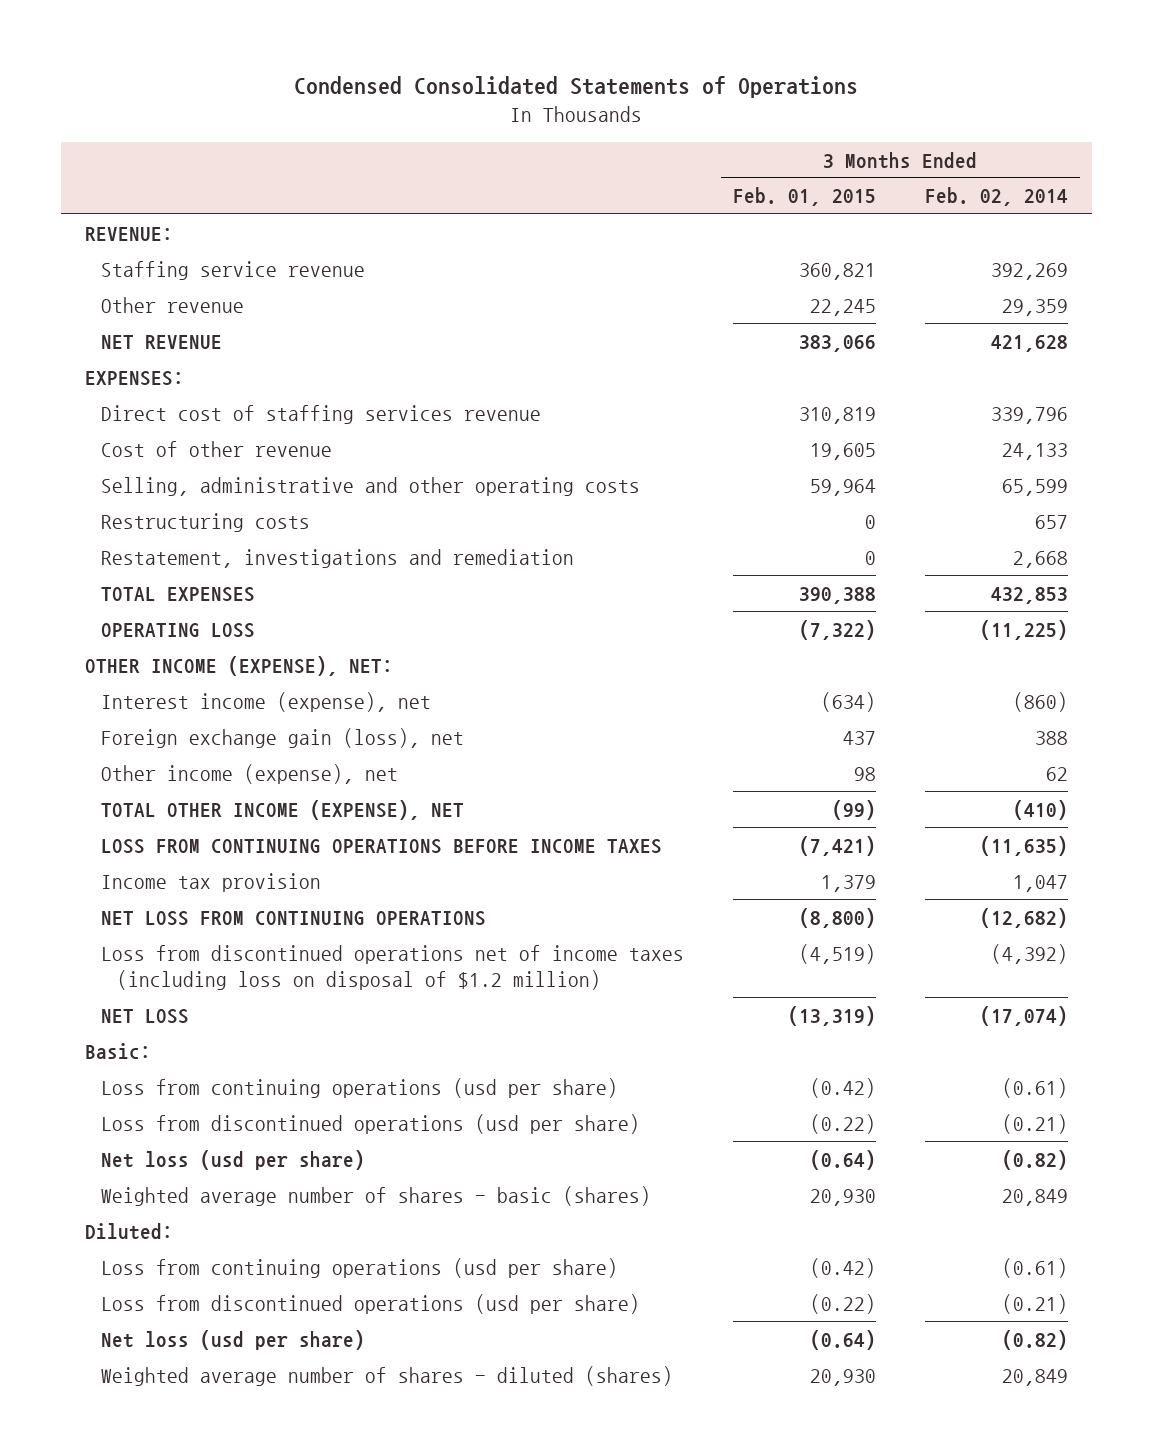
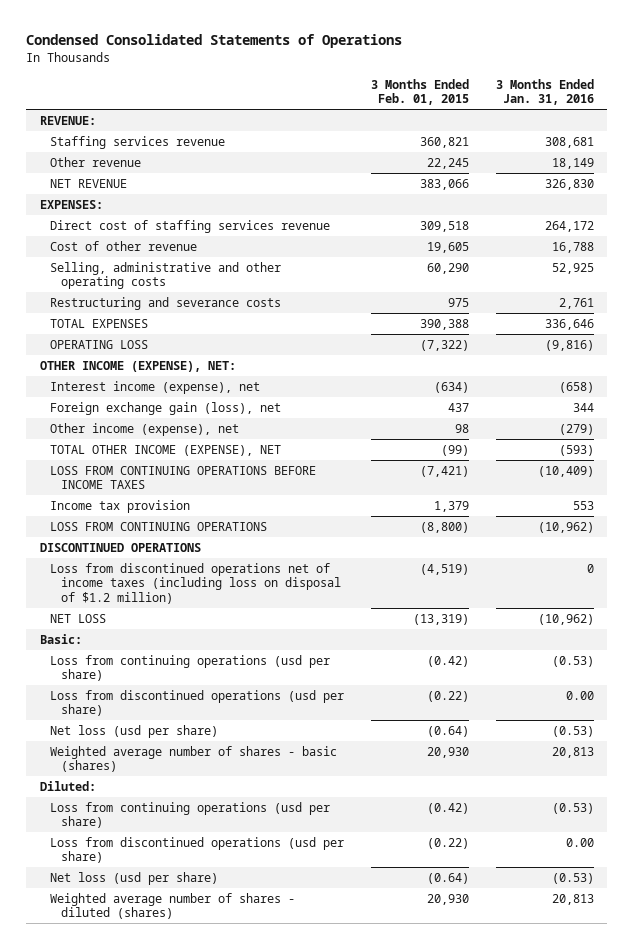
[924,187,1068,207] Feb. 02, 2014 -> none
none -> [495,78,594,106] 3 Months Ended Jan. 31, 2016
[101,260,366,280] Staffing service revenue -> [50,135,226,149] Staffing services revenue
[798,406,876,424] 310,819 -> [419,220,469,232] 309,518
[101,548,575,568] Restatement, investigations and remediation -> none
[809,478,876,496] 59,964 -> [426,262,469,274] 60,290
[101,512,311,532] Restructuring costs -> [50,296,282,310] Restructuring and severance costs
[864,514,876,529] 0 -> [447,297,469,307] 975
[101,910,487,926] NET LOSS FROM CONTINUING OPERATIONS -> [50,521,268,531] LOSS FROM CONTINUING OPERATIONS
none -> [39,542,201,552] DISCONTINUED OPERATIONS

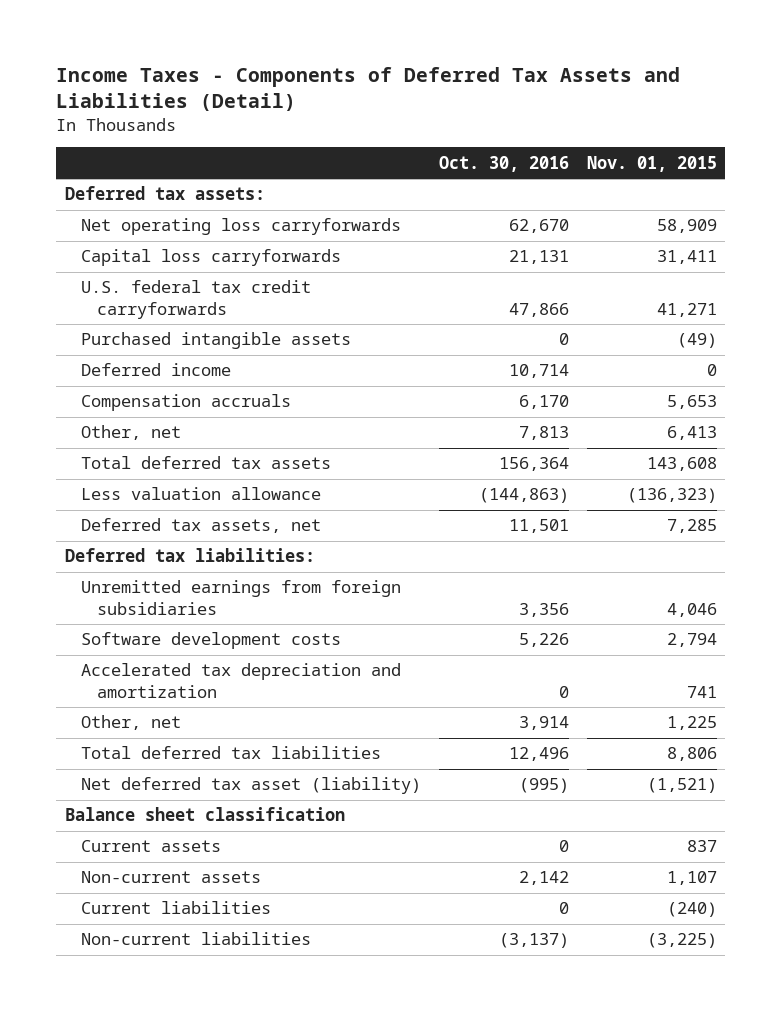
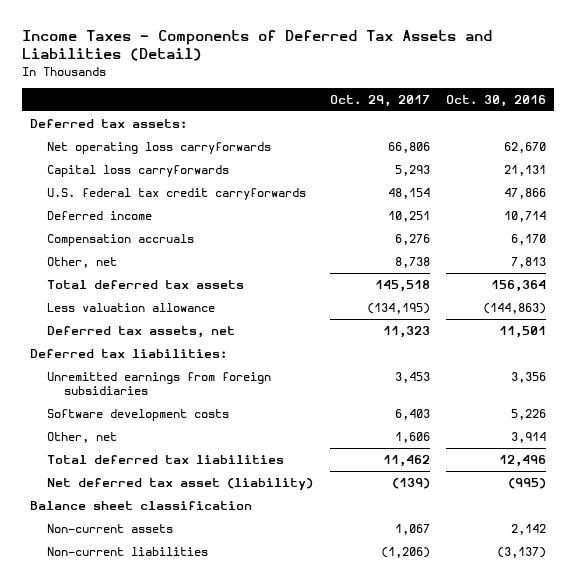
[586,155,717,172] Nov. 01, 2015 -> none
none -> [329,94,430,107] Oct. 29, 2017
[80,332,351,350] Purchased intangible assets -> none
[80,663,401,698] Accelerated tax depreciation and amortization -> none
[80,840,221,853] Current assets -> none
[80,901,271,915] Current liabilities -> none

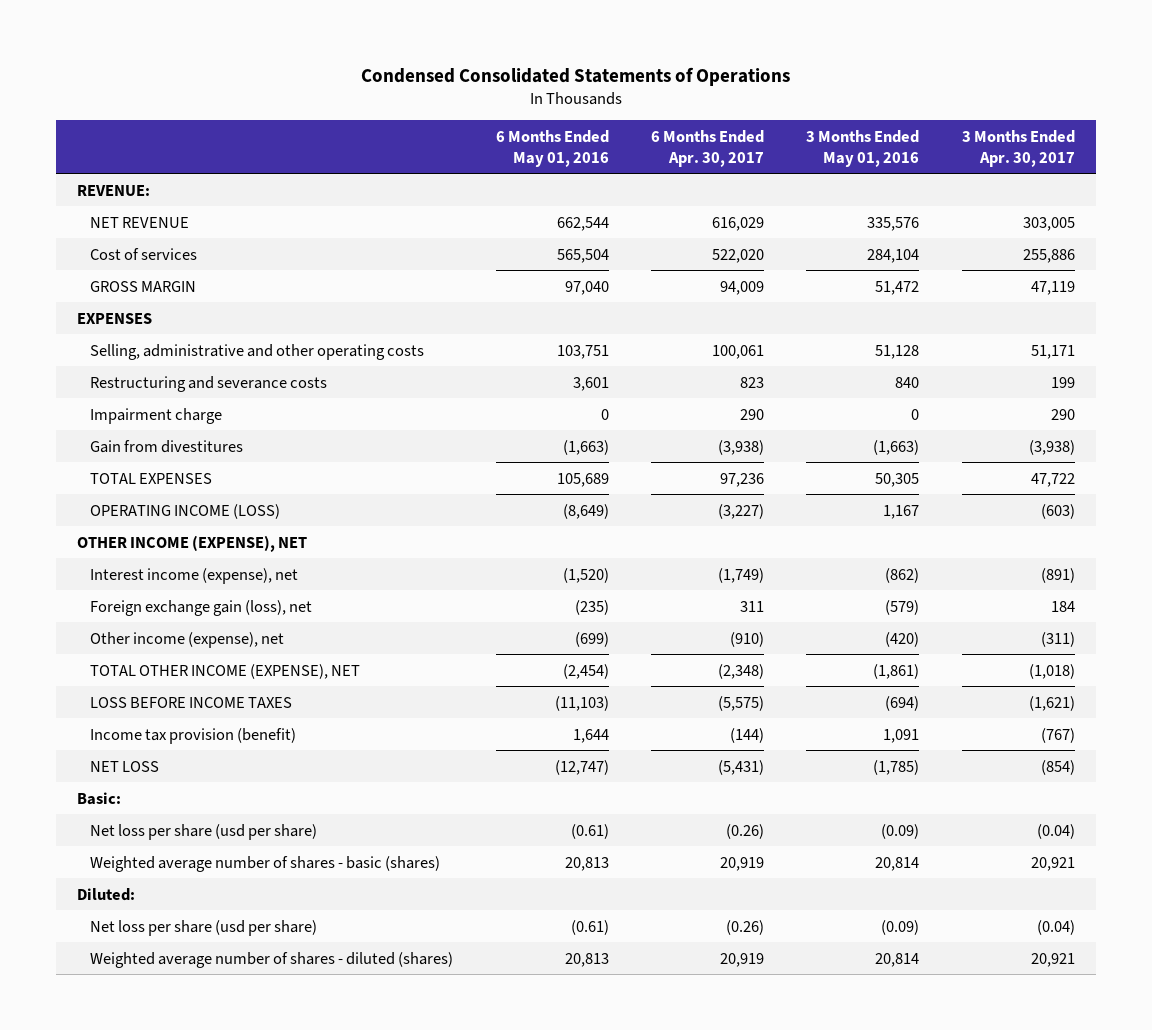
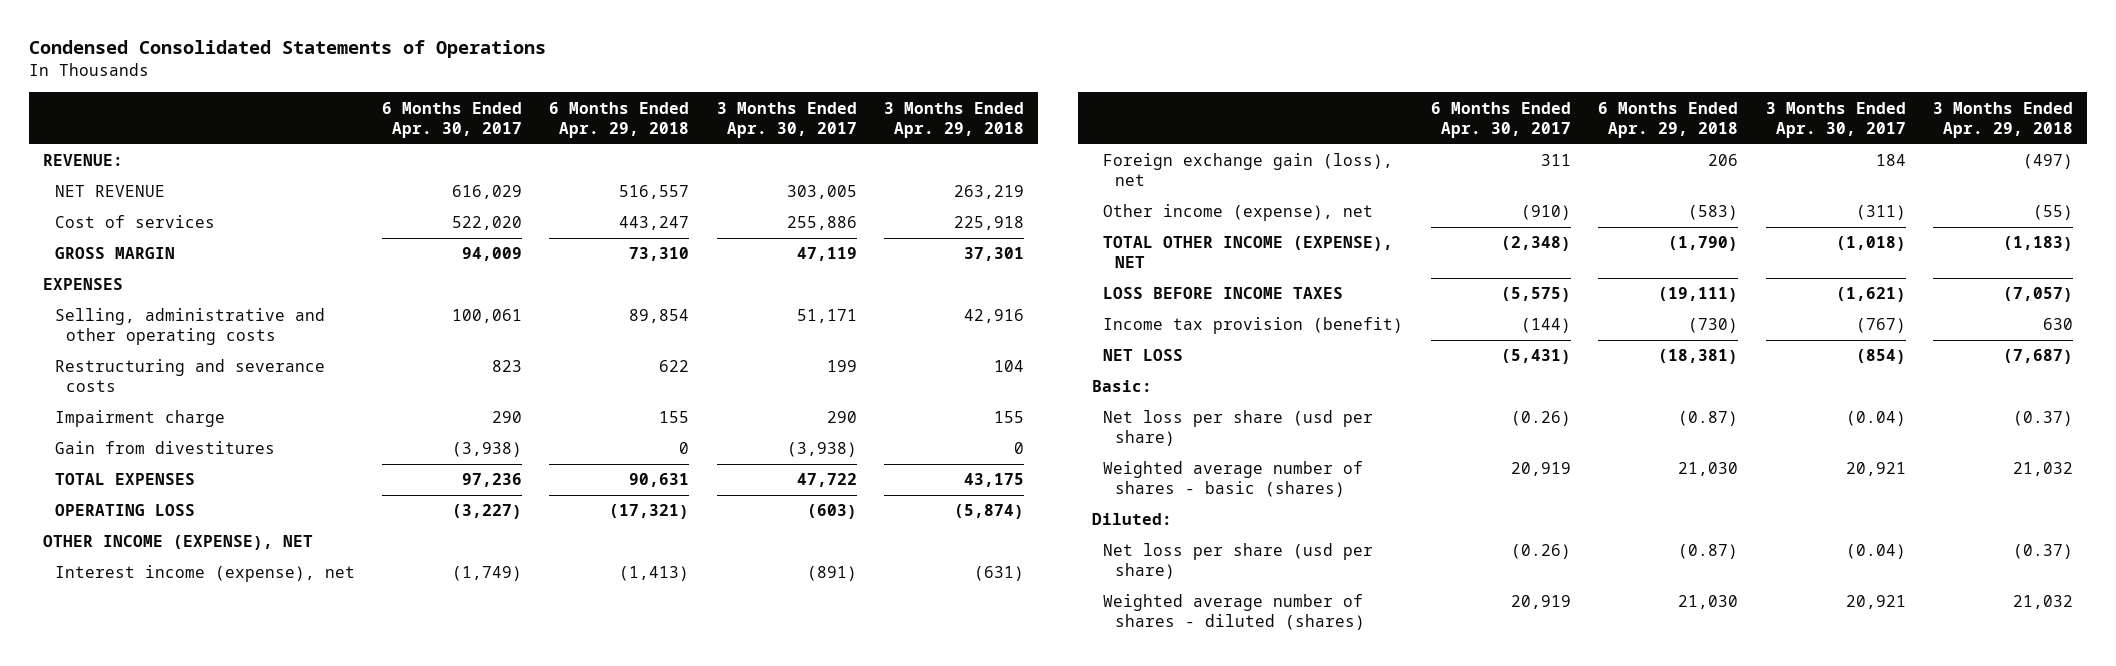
[495,130,609,167] 6 Months Ended May 01, 2016 -> none
[806,130,920,167] 3 Months Ended May 01, 2016 -> none
none -> [549,101,690,138] 6 Months Ended Apr. 29, 2018
none -> [884,101,1025,138] 3 Months Ended Apr. 29, 2018
[90,503,281,519] OPERATING INCOME (LOSS) -> [54,504,195,517] OPERATING LOSS

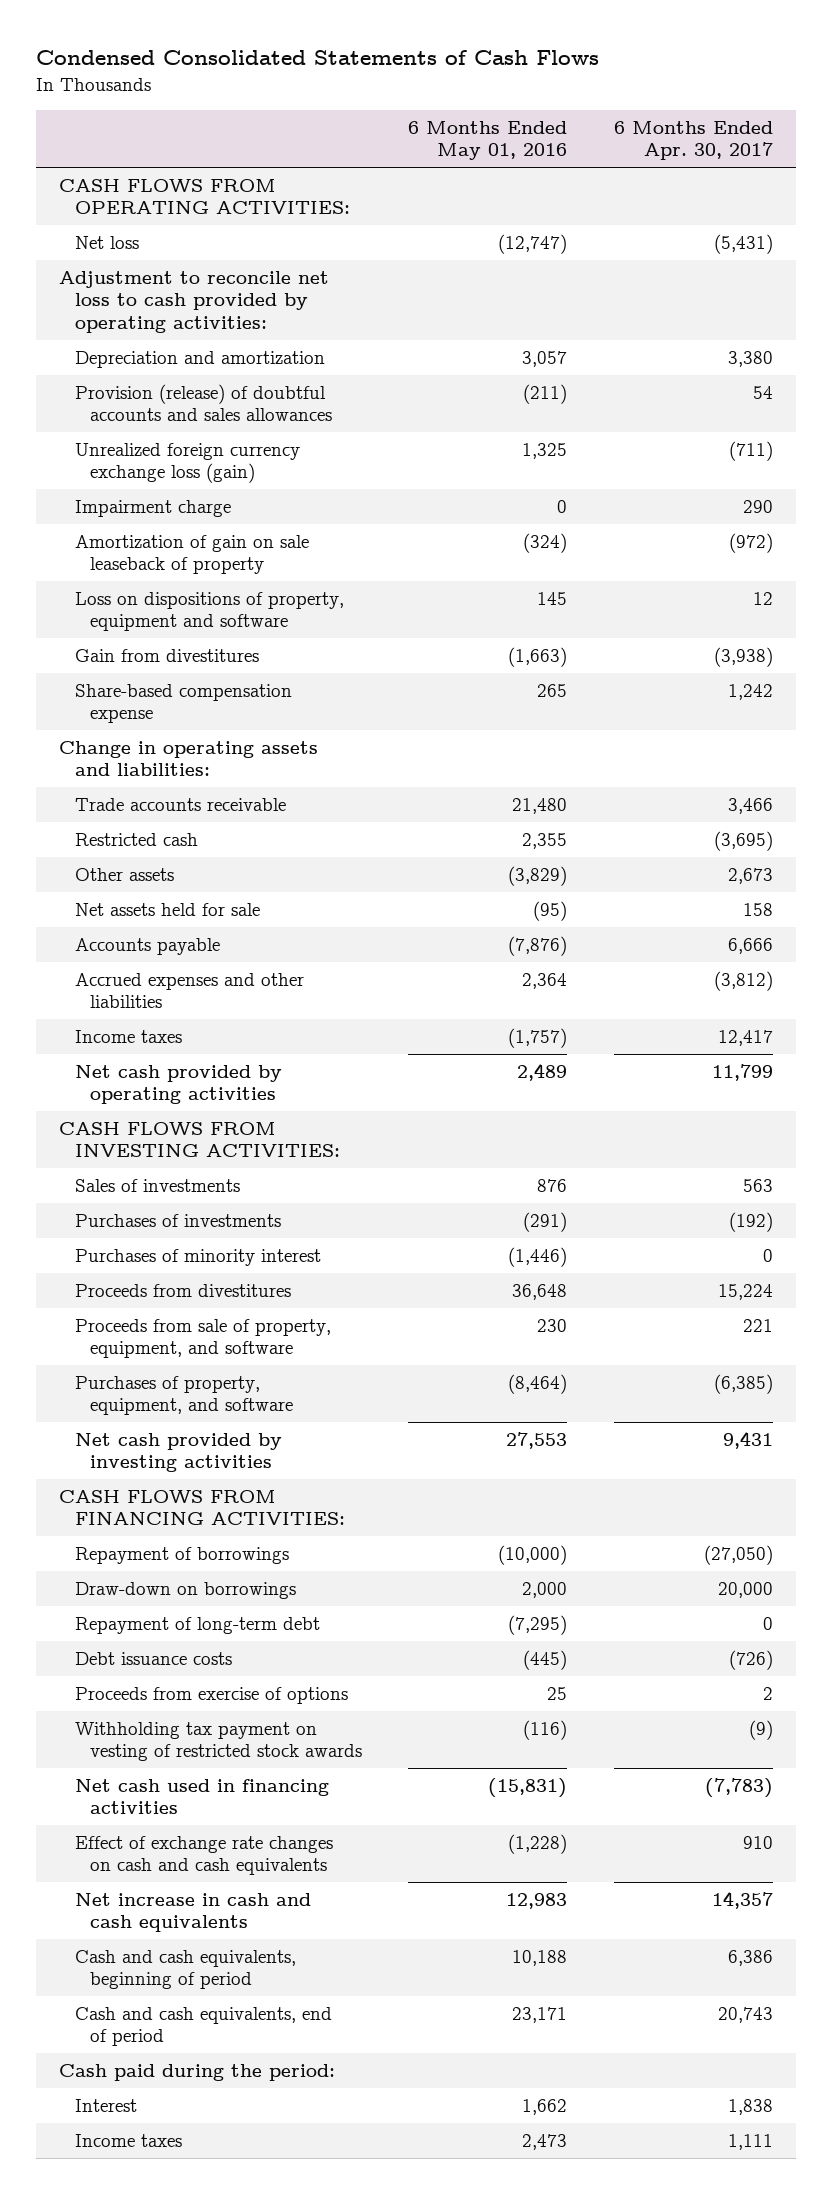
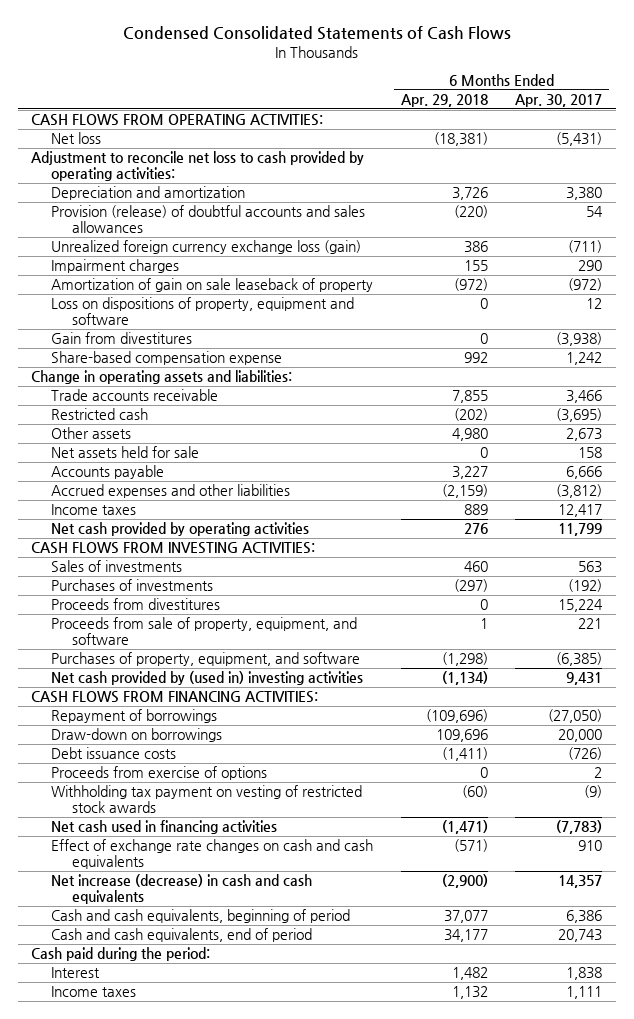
[408,120,568,161] 6 Months Ended May 01, 2016 -> none
none -> [400,93,488,107] Apr. 29, 2018
[74,499,231,517] Impairment charge -> [51,259,180,274] Impairment charges
[74,1248,321,1266] Purchases of minority interest -> none
[74,1432,282,1473] Net cash provided by investing activities -> [51,671,364,686] Net cash provided by (used in) investing activities
[74,1616,320,1634] Repayment of long-term debt -> none
[74,1892,311,1933] Net increase in cash and cash equivalents -> [51,874,313,905] Net increase (decrease) in cash and cash equivalents

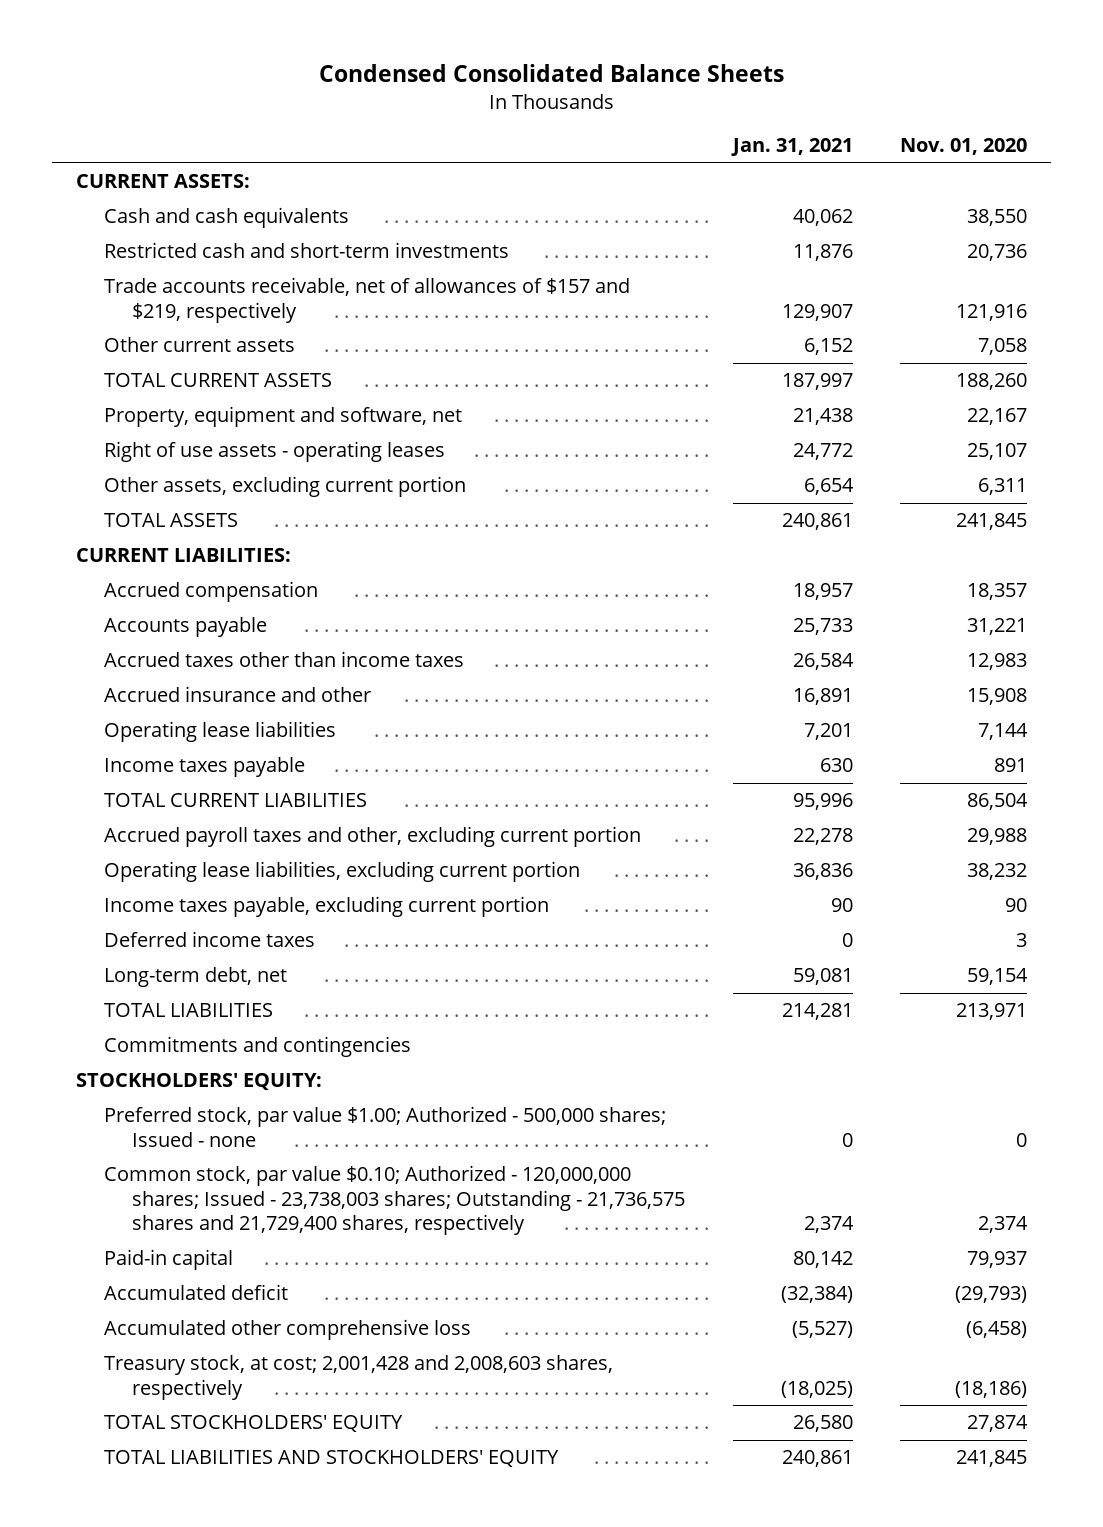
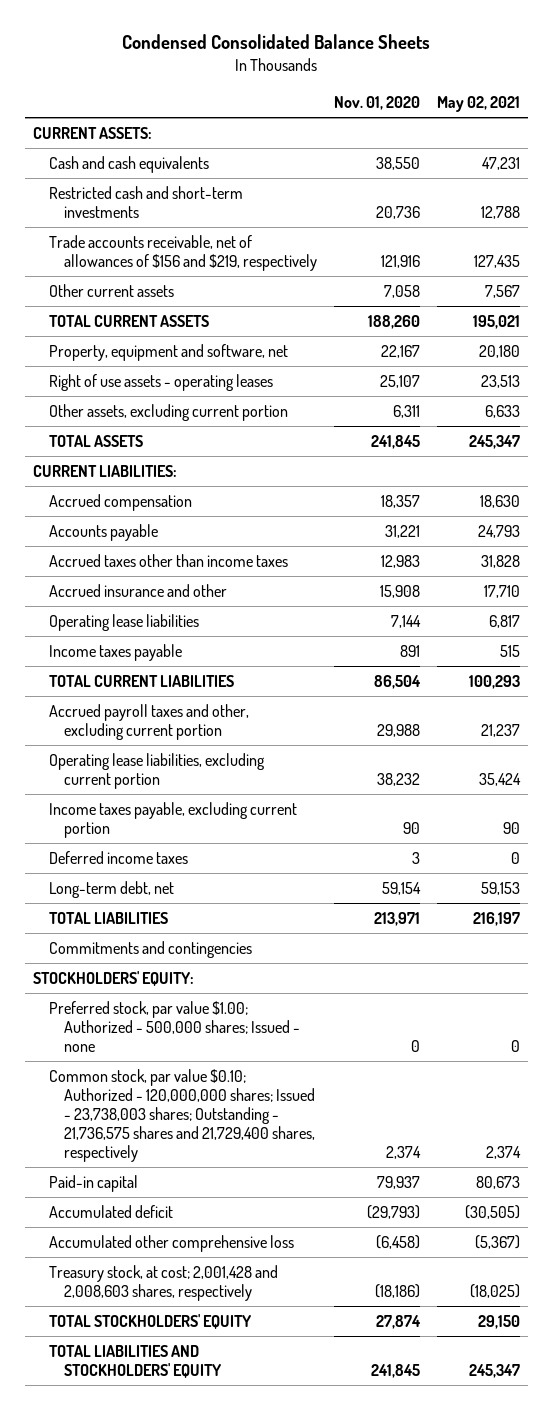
[730,138,853,157] Jan. 31, 2021 -> none
none -> [436,96,520,113] May 02, 2021
[103,277,630,323] Trade accounts receivable, net of allowances of $157 and $219, respectively -> [48,234,318,271] Trade accounts receivable, net of allowances of $156 and $219, respectively

